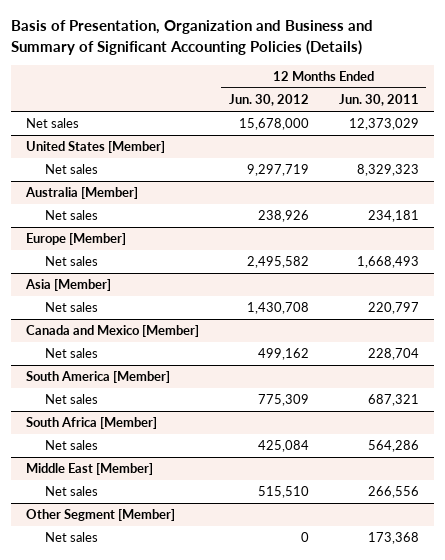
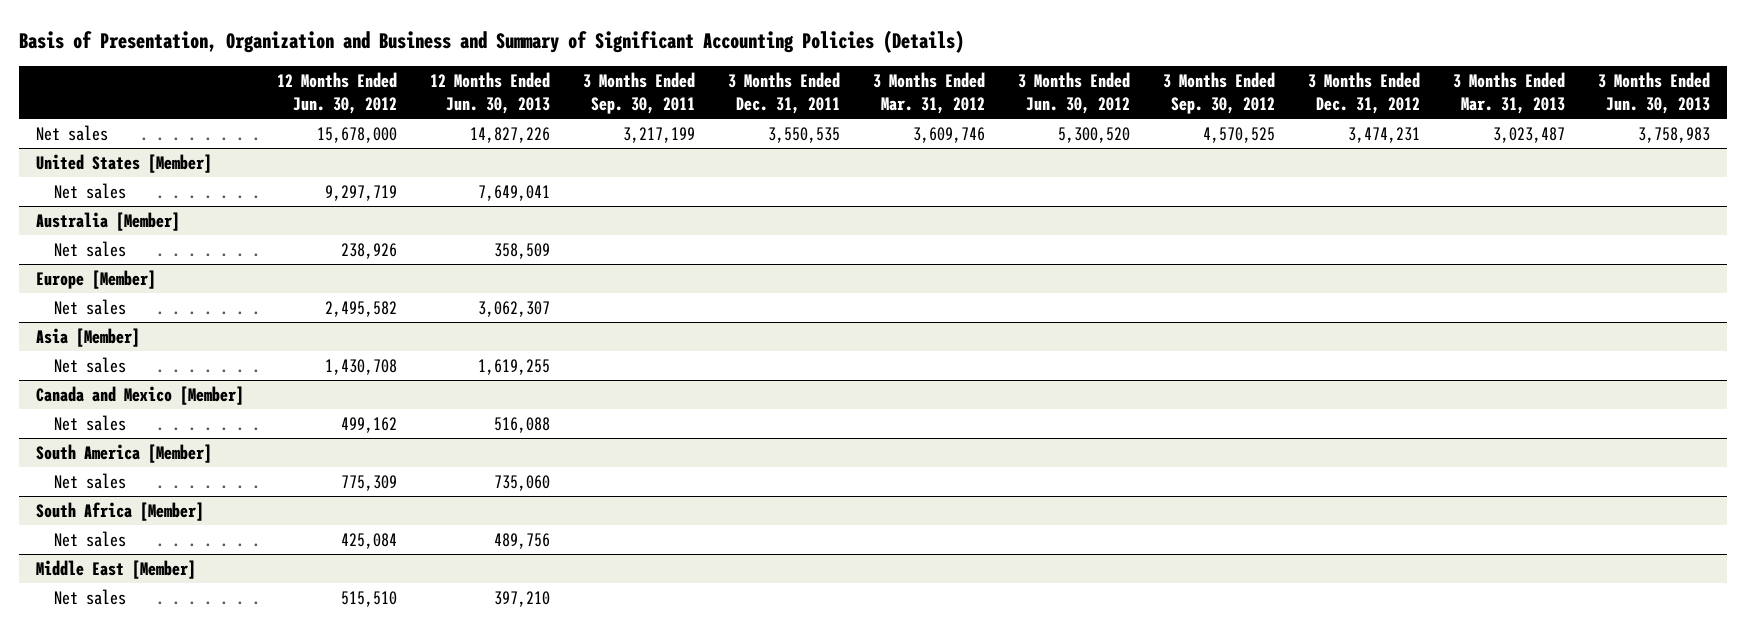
[338,94,419,107] Jun. 30, 2011 -> none
none -> [429,71,550,115] 12 Months Ended Jun. 30, 2013
none -> [582,71,695,115] 3 Months Ended Sep. 30, 2011
none -> [728,71,841,115] 3 Months Ended Dec. 31, 2011
none -> [873,71,986,115] 3 Months Ended Mar. 31, 2012
none -> [1018,71,1131,115] 3 Months Ended Jun. 30, 2012
none -> [1163,71,1276,115] 3 Months Ended Sep. 30, 2012
none -> [1308,71,1421,115] 3 Months Ended Dec. 31, 2012
none -> [1453,71,1566,115] 3 Months Ended Mar. 31, 2013
none -> [1598,71,1711,115] 3 Months Ended Jun. 30, 2013
[25,509,175,522] Other Segment [Member] -> none
[44,532,98,543] Net sales -> none

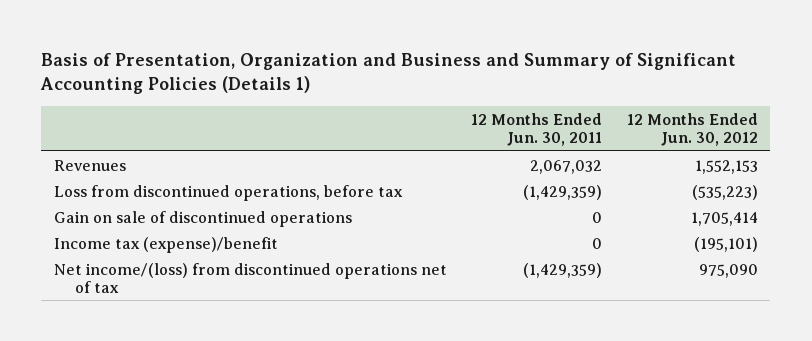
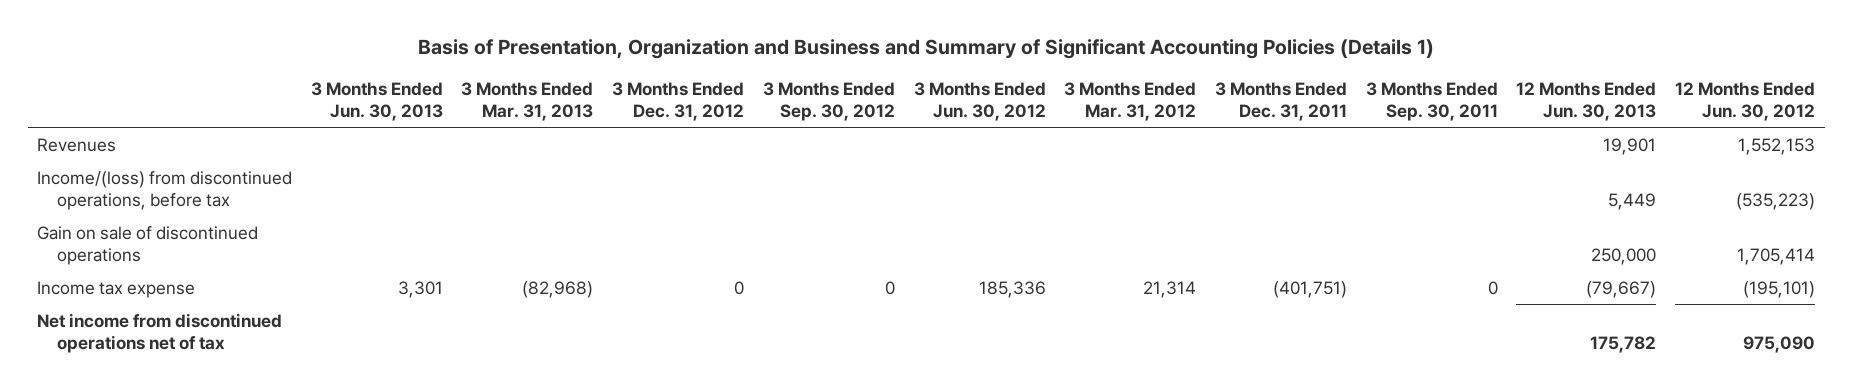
[471,112,603,146] 12 Months Ended Jun. 30, 2011 -> none
none -> [310,81,443,121] 3 Months Ended Jun. 30, 2013
none -> [461,81,594,121] 3 Months Ended Mar. 31, 2013
none -> [612,81,745,121] 3 Months Ended Dec. 31, 2012
none -> [762,81,895,121] 3 Months Ended Sep. 30, 2012
none -> [913,81,1046,121] 3 Months Ended Jun. 30, 2012
none -> [1064,81,1197,121] 3 Months Ended Mar. 31, 2012
none -> [1215,81,1348,121] 3 Months Ended Dec. 31, 2011
none -> [1365,81,1498,121] 3 Months Ended Sep. 30, 2011
none -> [1516,81,1657,121] 12 Months Ended Jun. 30, 2013
[53,184,403,201] Loss from discontinued operations, before tax -> [36,170,292,210] Income/(loss) from discontinued operations, before tax
[53,236,278,253] Income tax (expense)/benefit -> [36,280,195,298] Income tax expense
[53,262,447,293] Net income/(loss) from discontinued operations net of tax -> [36,312,282,353] Net income from discontinued operations net of tax

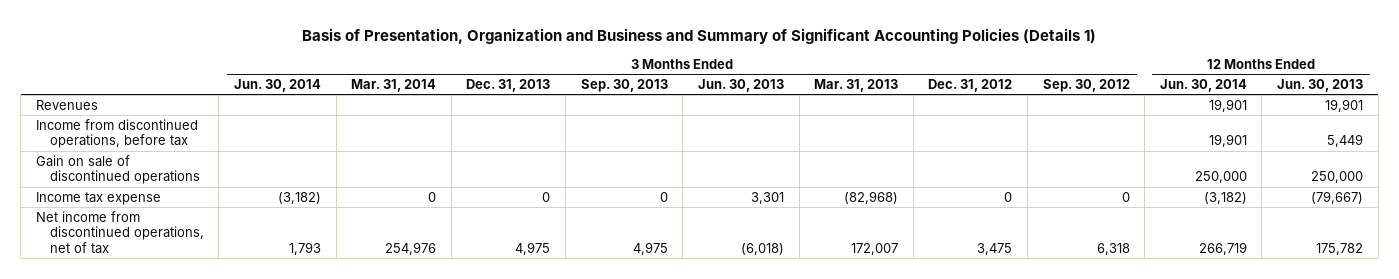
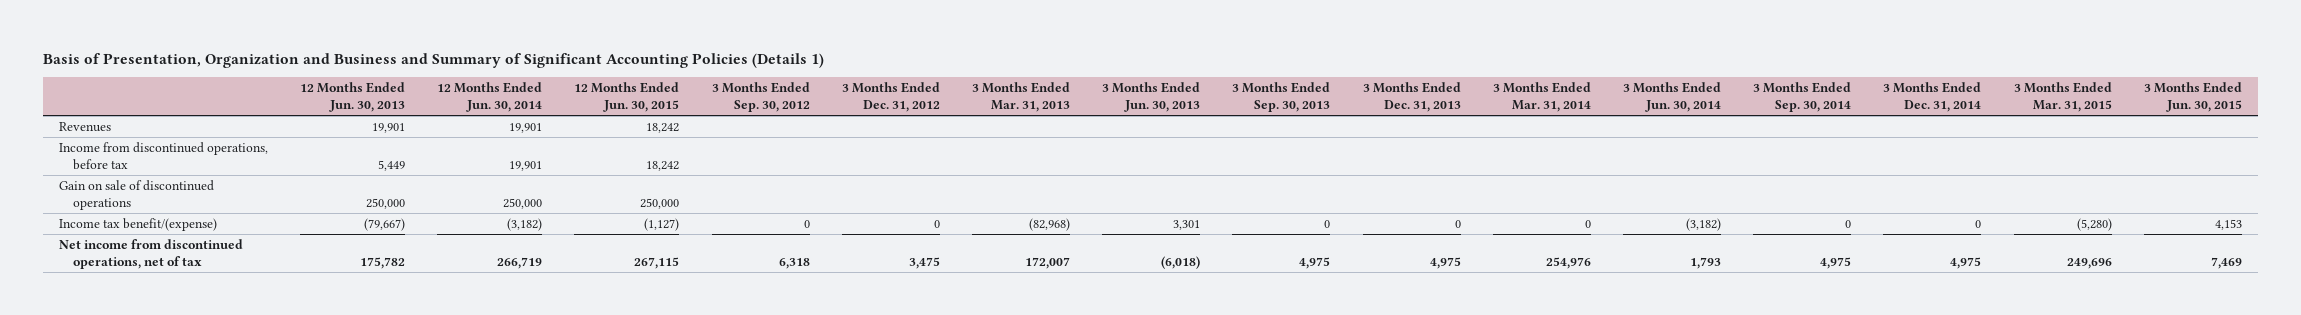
none -> [574,81,680,113] 12 Months Ended Jun. 30, 2015
none -> [1753,81,1852,113] 3 Months Ended Sep. 30, 2014
none -> [1883,81,1982,113] 3 Months Ended Dec. 31, 2014
none -> [2013,81,2112,113] 3 Months Ended Mar. 31, 2015
none -> [2143,81,2242,113] 3 Months Ended Jun. 30, 2015
[36,191,162,205] Income tax expense -> [58,217,217,231] Income tax benefit/(expense)

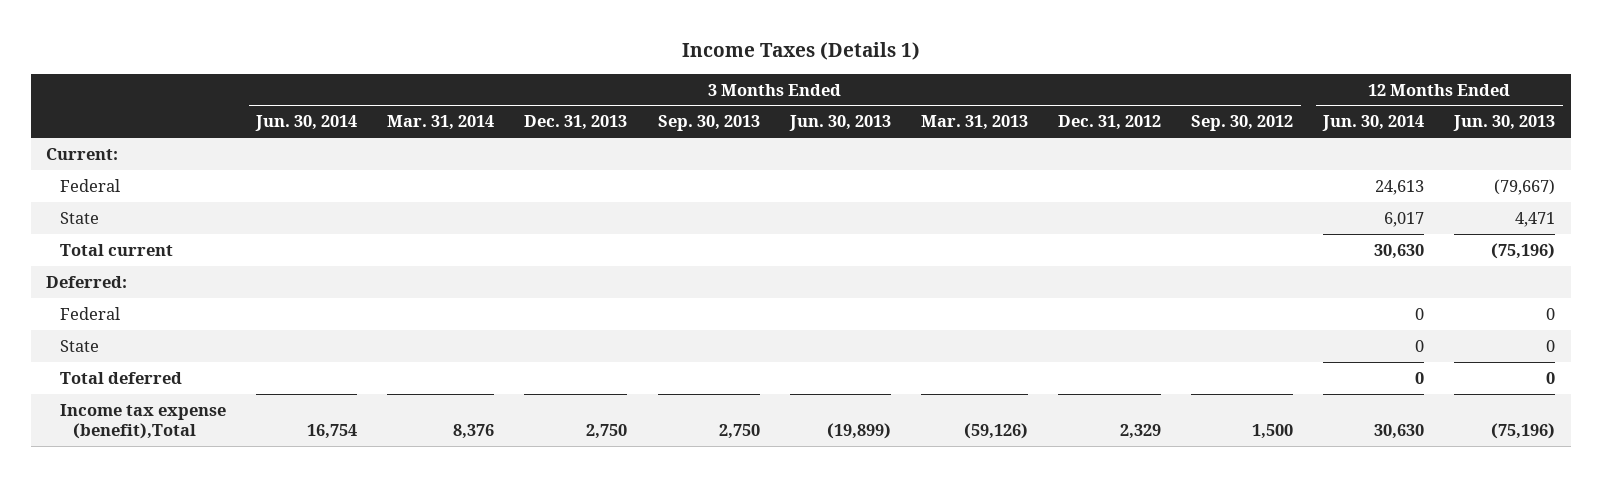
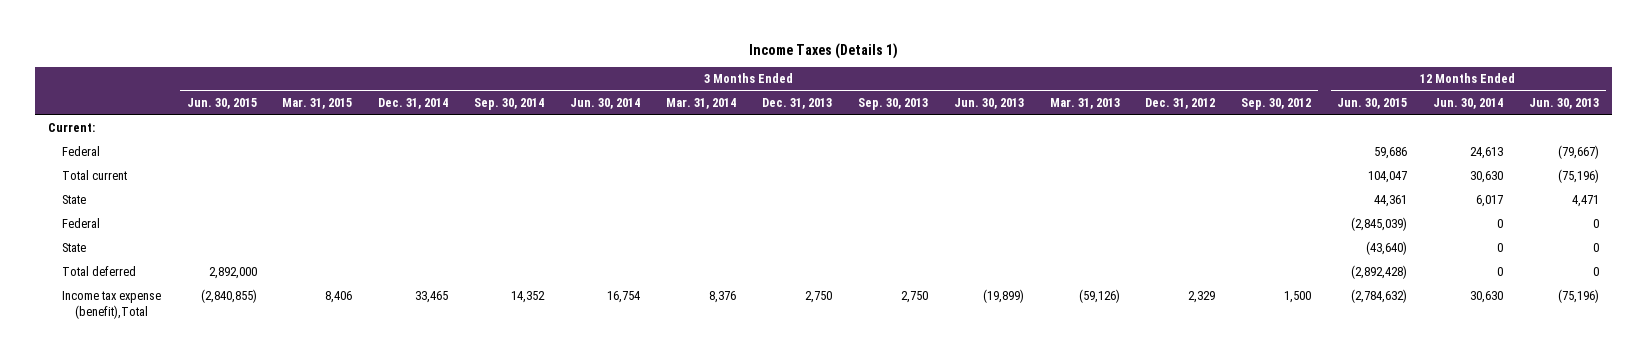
none -> [186,98,257,110] Jun. 30, 2015
none -> [282,98,353,110] Mar. 31, 2015
none -> [378,98,449,110] Dec. 31, 2014
none -> [474,98,545,111] Sep. 30, 2014
none -> [1337,98,1408,110] Jun. 30, 2015
[46,275,128,288] Deferred: -> none
[59,211,99,224] State -> [61,195,86,205] State

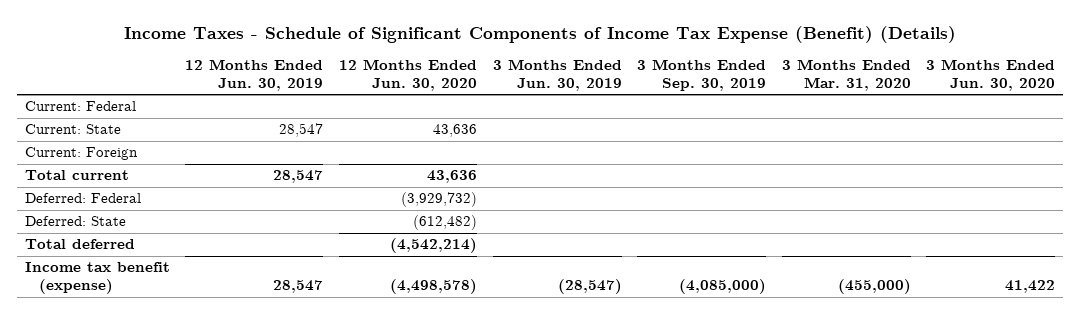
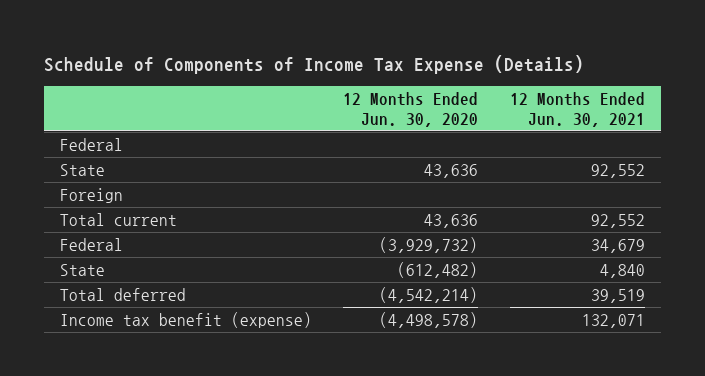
[124,26,957,44] Income Taxes - Schedule of Significant Components of Income Tax Expense (Benefit) (Details) -> [44,54,585,74] Schedule of Components of Income Tax Expense (Details)
[185,58,324,91] 12 Months Ended Jun. 30, 2019 -> none
[492,58,622,91] 3 Months Ended Jun. 30, 2019 -> none
[637,58,767,91] 3 Months Ended Sep. 30, 2019 -> none
[781,58,911,91] 3 Months Ended Mar. 31, 2020 -> none
[926,58,1056,91] 3 Months Ended Jun. 30, 2020 -> none
none -> [510,91,646,127] 12 Months Ended Jun. 30, 2021
[24,101,136,112] Current: Federal -> [59,137,123,151] Federal
[24,124,121,135] Current: State -> [59,163,105,176] State
[24,147,138,161] Current: Foreign -> [59,187,123,203] Foreign
[24,193,141,204] Deferred: Federal -> [59,237,123,251] Federal
[24,216,126,227] Deferred: State -> [59,263,105,276] State

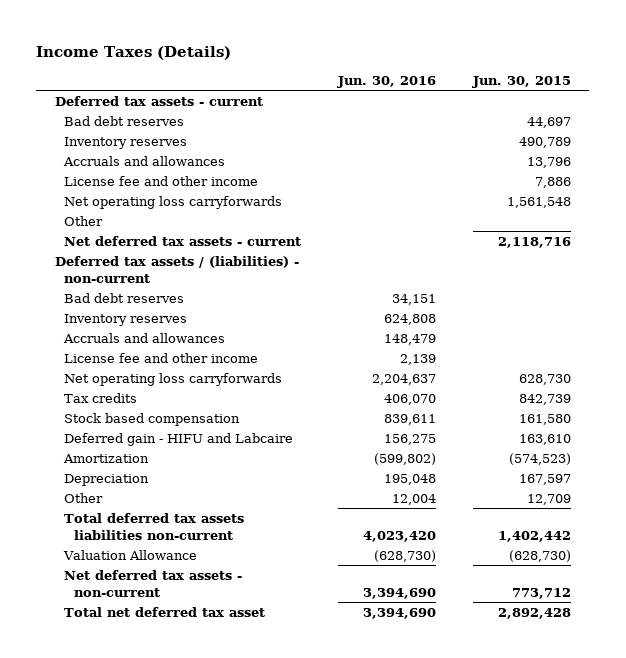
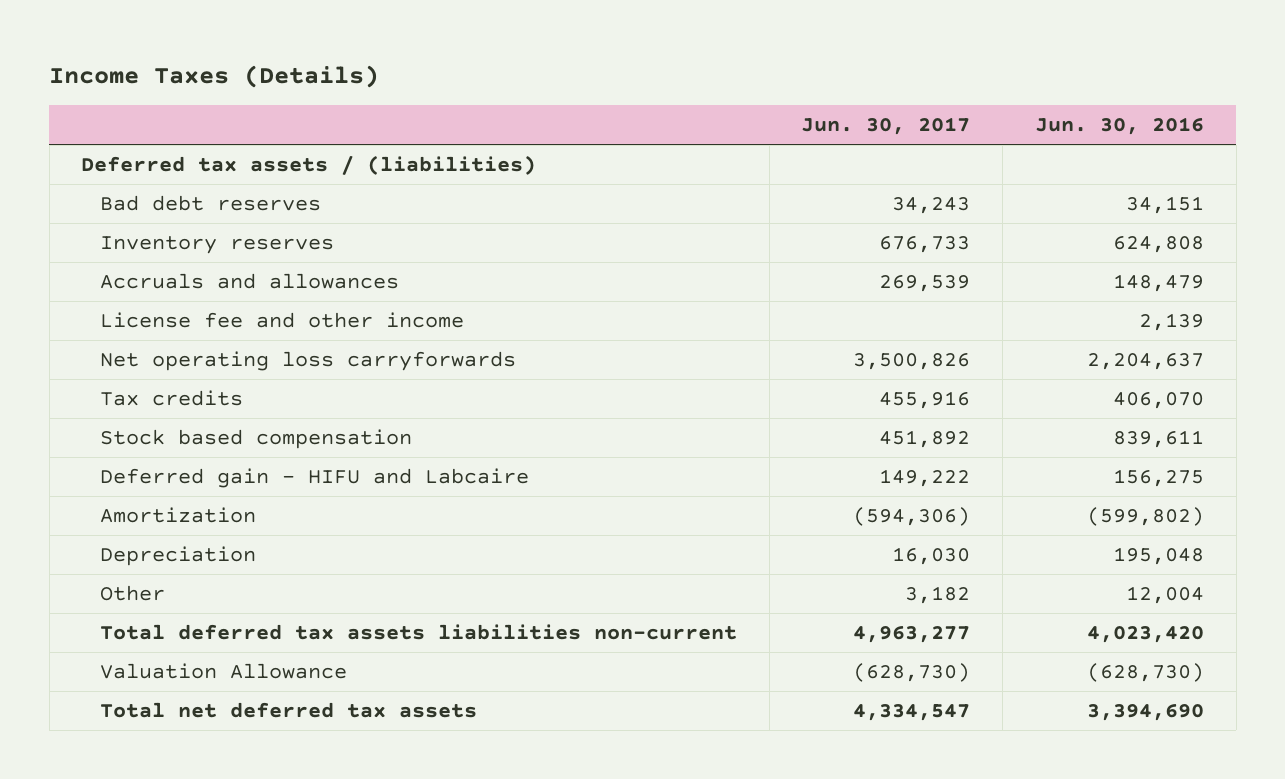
[471,75,571,88] Jun. 30, 2015 -> none
none -> [801,117,971,136] Jun. 30, 2017
[54,96,263,107] Deferred tax assets - current -> none
[64,116,185,127] Bad debt reserves -> none
[64,137,188,150] Inventory reserves -> none
[63,156,226,167] Accruals and allowances -> none
[64,176,259,187] License fee and other income -> none
[64,196,283,210] Net operating loss carryforwards -> none
[64,216,104,227] Other -> none
[64,236,302,247] Net deferred tax assets - current -> none
[54,256,299,284] Deferred tax assets / (liabilities) - non-current -> [81,155,537,176] Deferred tax assets / (liabilities)
[64,570,243,598] Net deferred tax assets - non-current -> none
[64,607,266,618] Total net deferred tax asset -> [99,702,477,719] Total net deferred tax assets

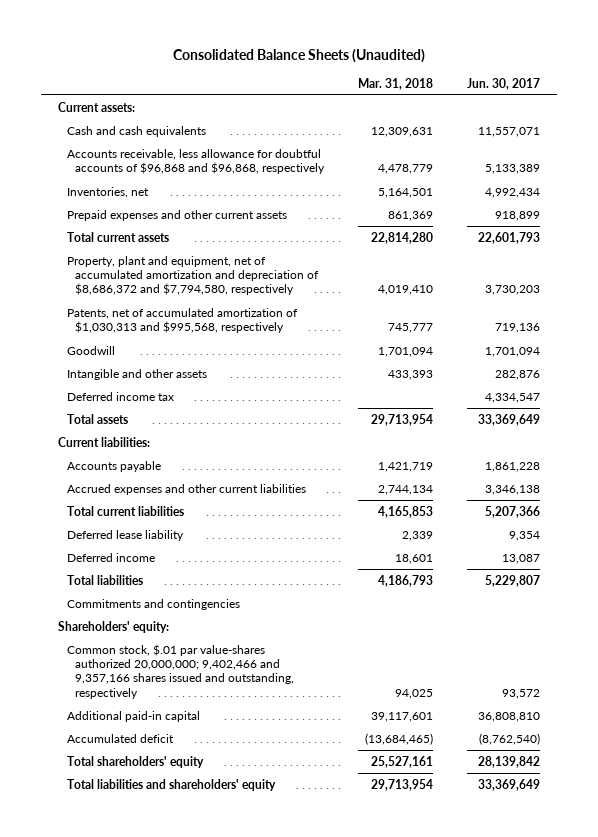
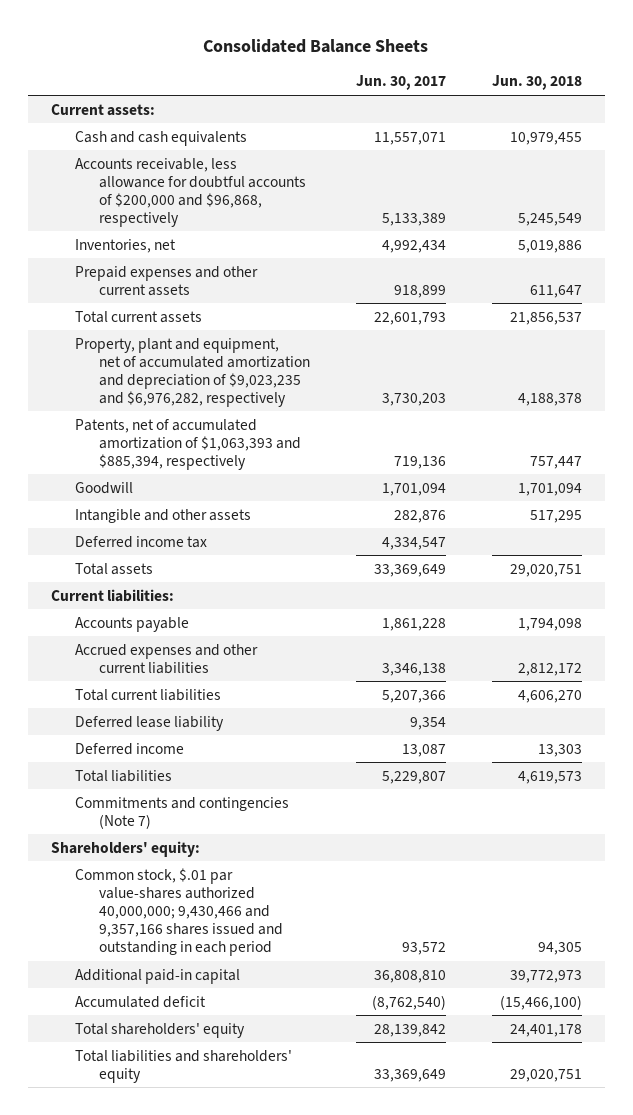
[172,48,425,63] Consolidated Balance Sheets (Unaudited) -> [203,39,429,54] Consolidated Balance Sheets
[358,77,434,90] Mar. 31, 2018 -> none
none -> [491,75,582,91] Jun. 30, 2018
[66,149,326,175] Accounts receivable, less allowance for doubtful accounts of $96,868 and $96,868, respectively -> [74,157,306,227] Accounts receivable, less allowance for doubtful accounts of $200,000 and $96,868, respectively
[66,256,320,296] Property, plant and equipment, net of accumulated amortization and depreciation of $8,686,372 and $7,794,580, respectively -> [74,337,310,407] Property, plant and equipment, net of accumulated amortization and depreciation of $9,023,235 and $6,976,282, respectively
[66,308,298,334] Patents, net of accumulated amortization of $1,030,313 and $995,568, respectively -> [74,418,301,470] Patents, net of accumulated amortization of $1,063,393 and $885,394, respectively
[66,599,240,611] Commitments and contingencies -> [74,796,289,829] Commitments and contingencies (Note 7)
[66,644,295,699] Common stock, $.01 par value-shares authorized 20,000,000; 9,402,466 and 9,357,166 shares issued and outstanding, respectively -> [74,867,283,957] Common stock, $.01 par value-shares authorized 40,000,000; 9,430,466 and 9,357,166 shares issued and outstanding in each period

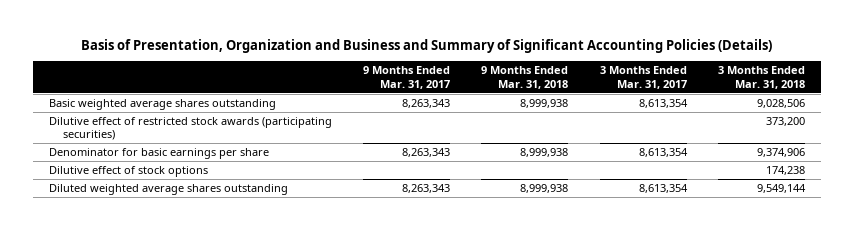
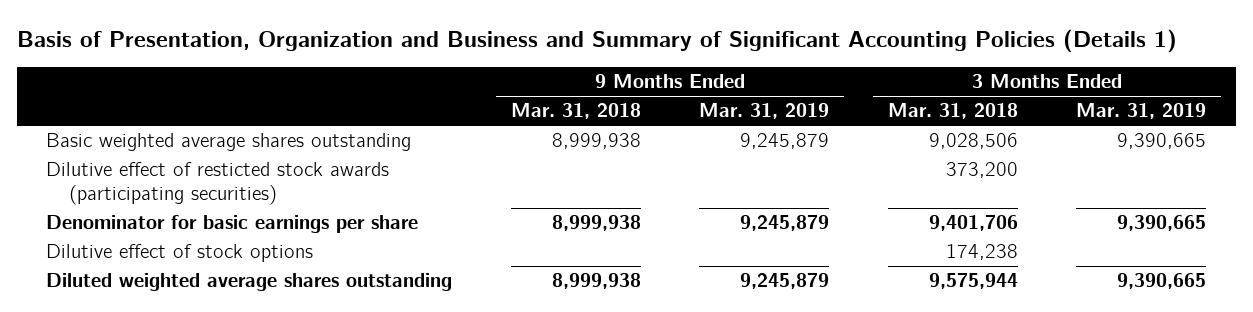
[80,39,772,54] Basis of Presentation, Organization and Business and Summary of Significant Accounting Policies (Details) -> [17,29,1178,54] Basis of Presentation, Organization and Business and Summary of Significant Accounting Policies (Details 1)
[362,66,450,89] 9 Months Ended Mar. 31, 2017 -> none
[599,66,687,89] 3 Months Ended Mar. 31, 2017 -> none
none -> [699,103,830,120] Mar. 31, 2019
none -> [1076,103,1207,120] Mar. 31, 2019
[48,116,332,141] Dilutive effect of restricted stock awards (participating securities) -> [46,162,390,206] Dilutive effect of resticted stock awards (participating securities)
[757,147,806,157] 9,374,906 -> [928,215,1018,232] 9,401,706
[757,183,807,193] 9,549,144 -> [928,273,1018,290] 9,575,944

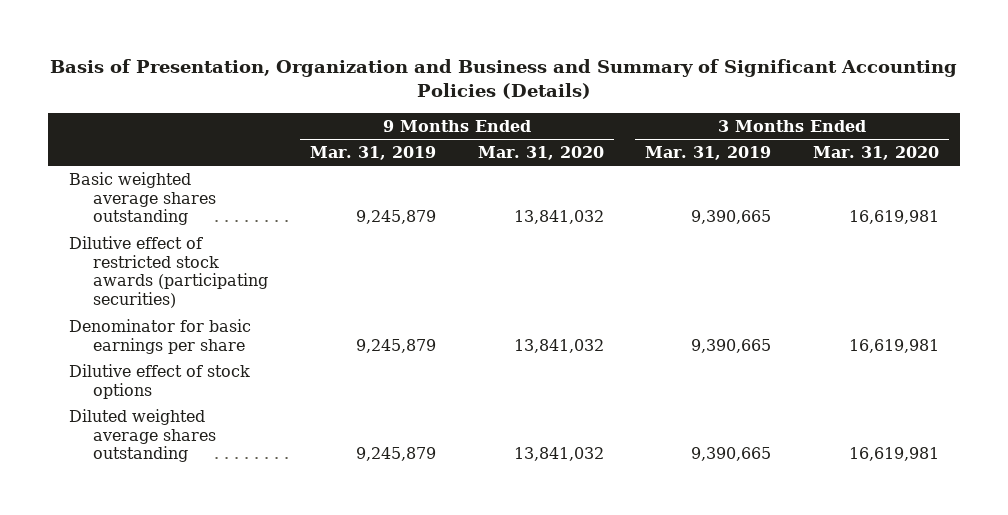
[17,29,1178,54] Basis of Presentation, Organization and Business and Summary of Significant Accounting Policies (Details 1) -> [49,58,957,100] Basis of Presentation, Organization and Business and Summary of Significant Accounting Policies (Details)
[510,103,641,120] Mar. 31, 2018 -> none
[887,103,1018,120] Mar. 31, 2018 -> none
none -> [477,145,604,160] Mar. 31, 2020
none -> [812,145,939,160] Mar. 31, 2020
[46,162,390,206] Dilutive effect of resticted stock awards (participating securities) -> [69,235,269,309] Dilutive effect of restricted stock awards (participating securities)

